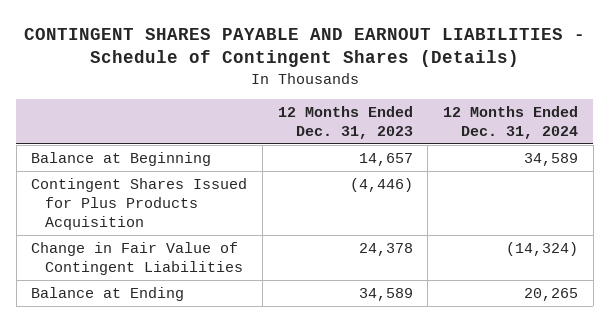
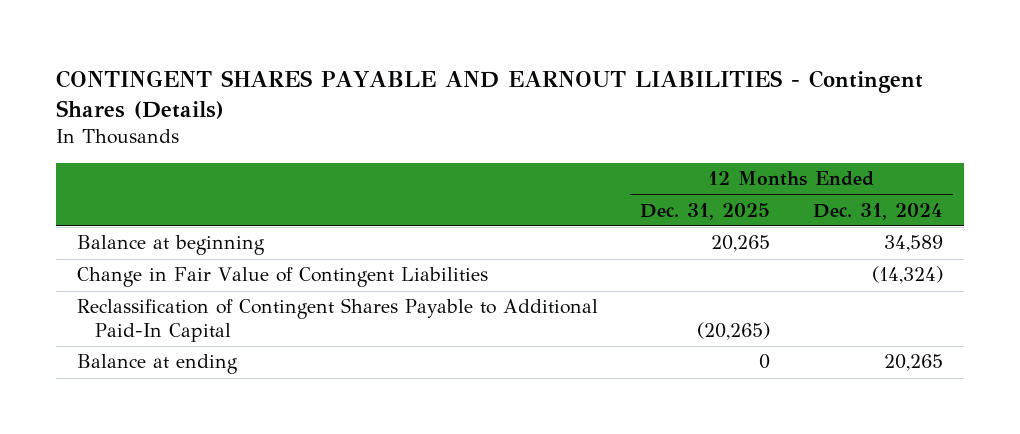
[23,27,585,68] CONTINGENT SHARES PAYABLE AND EARNOUT LIABILITIES - Schedule of Contingent Shares (Details) -> [56,69,924,119] CONTINGENT SHARES PAYABLE AND EARNOUT LIABILITIES - Contingent Shares (Details)
[277,105,413,139] 12 Months Ended Dec. 31, 2023 -> none
none -> [640,202,771,220] Dec. 31, 2025
[31,177,248,230] Contingent Shares Issued for Plus Products Acquisition -> none
[31,151,212,166] Balance at Beginning -> [77,235,266,256] Balance at beginning
none -> [77,298,599,343] Reclassification of Contingent Shares Payable to Additional Paid-In Capital
[31,286,185,301] Balance at Ending -> [77,354,239,375] Balance at ending

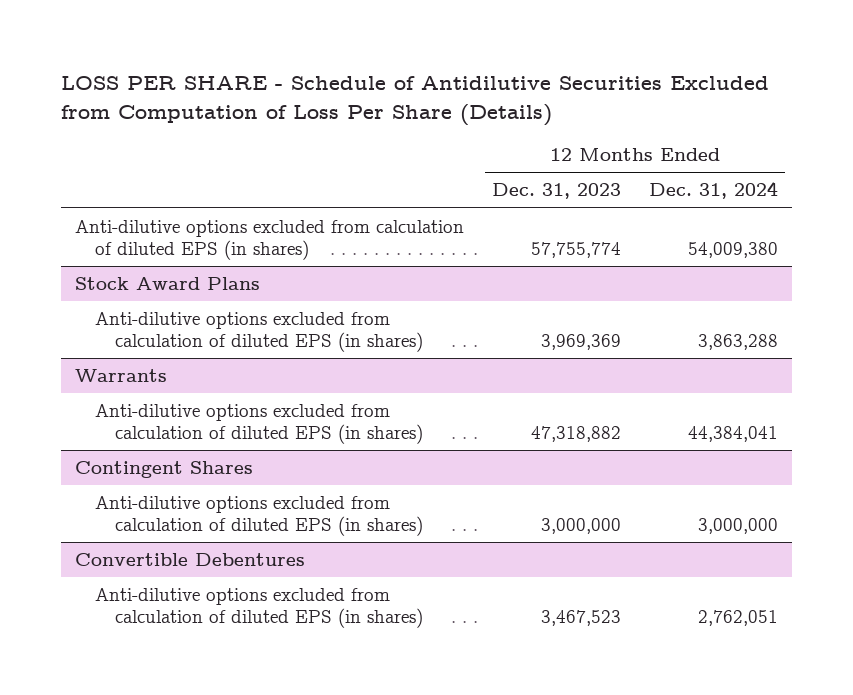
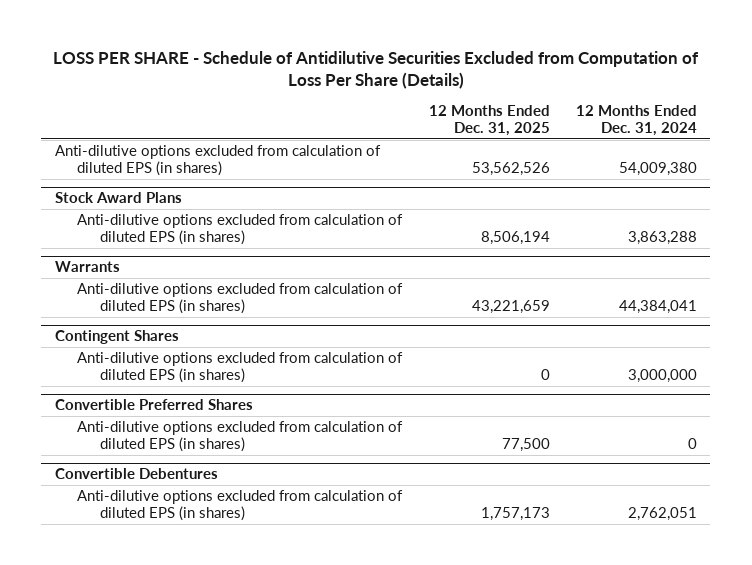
[492,183,622,200] Dec. 31, 2023 -> none
none -> [428,104,550,137] 12 Months Ended Dec. 31, 2025
none -> [54,399,253,411] Convertible Preferred Shares
none -> [77,420,404,453] Anti-dilutive options excluded from calculation of diluted EPS (in shares)

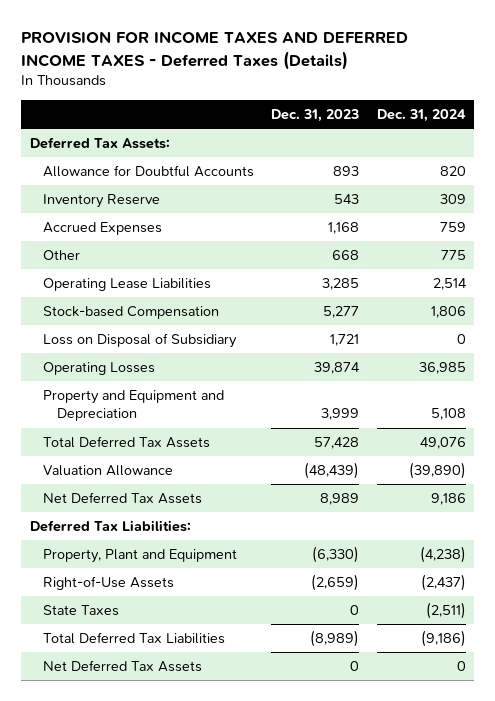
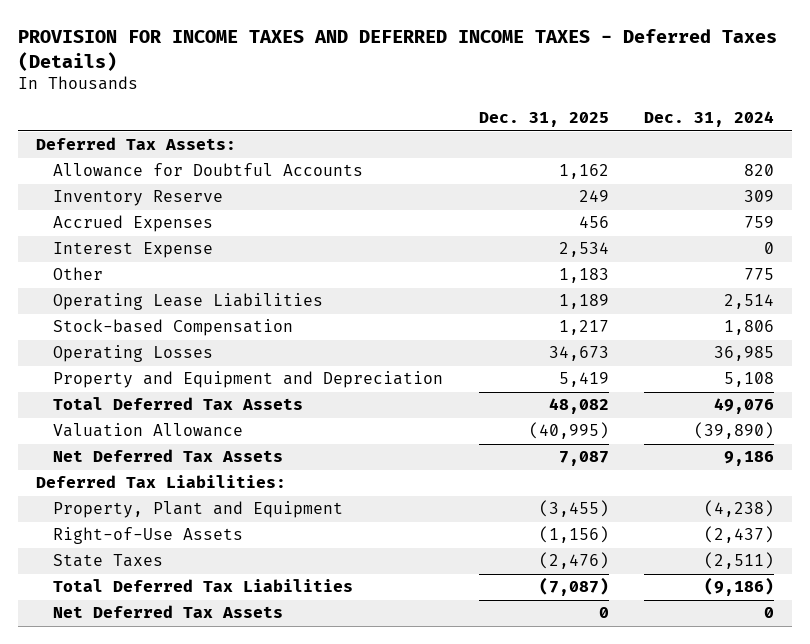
[271,108,360,122] Dec. 31, 2023 -> none
none -> [478,112,609,128] Dec. 31, 2025
none -> [53,242,214,259] Interest Expense
[43,333,238,349] Loss on Disposal of Subsidiary -> none

